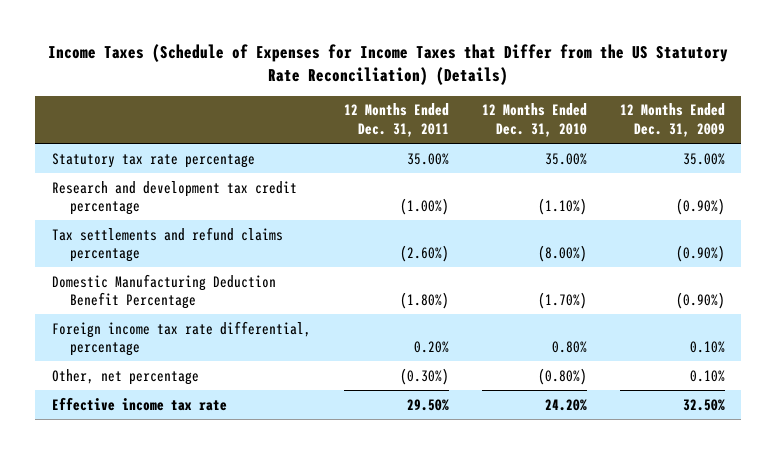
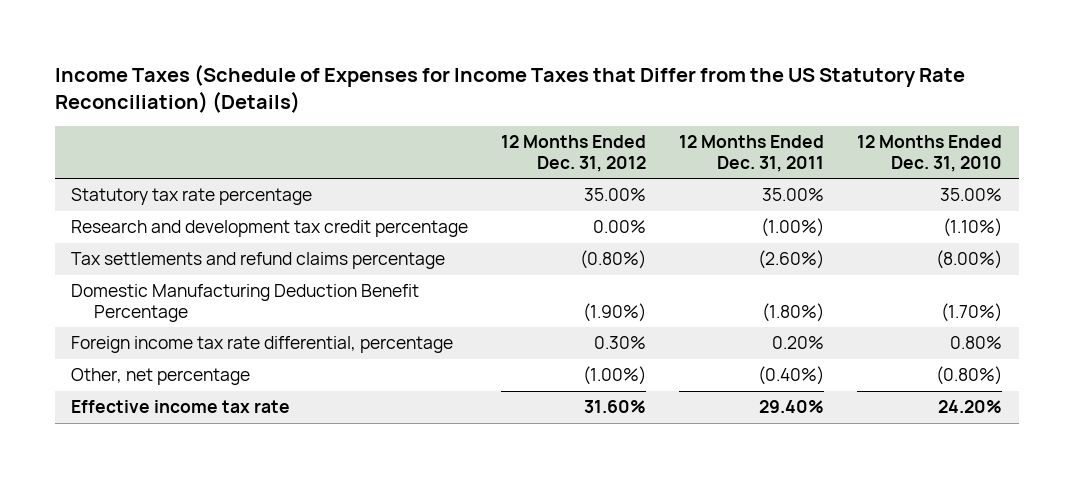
[619,103,725,138] 12 Months Ended Dec. 31, 2009 -> none
none -> [501,135,647,172] 12 Months Ended Dec. 31, 2012
[399,367,449,385] (0.30%) -> [758,366,825,386] (0.40%)
[406,398,449,411] 29.50% -> [759,400,825,414] 29.40%

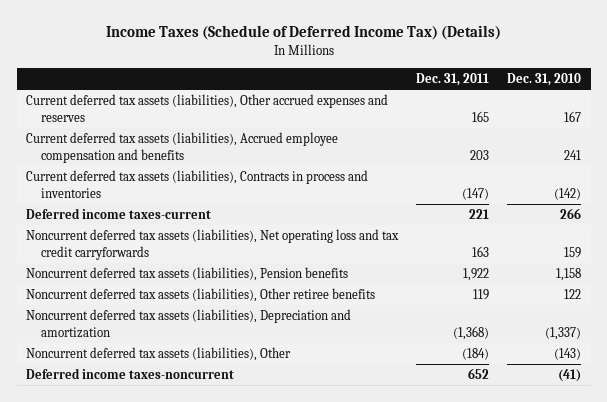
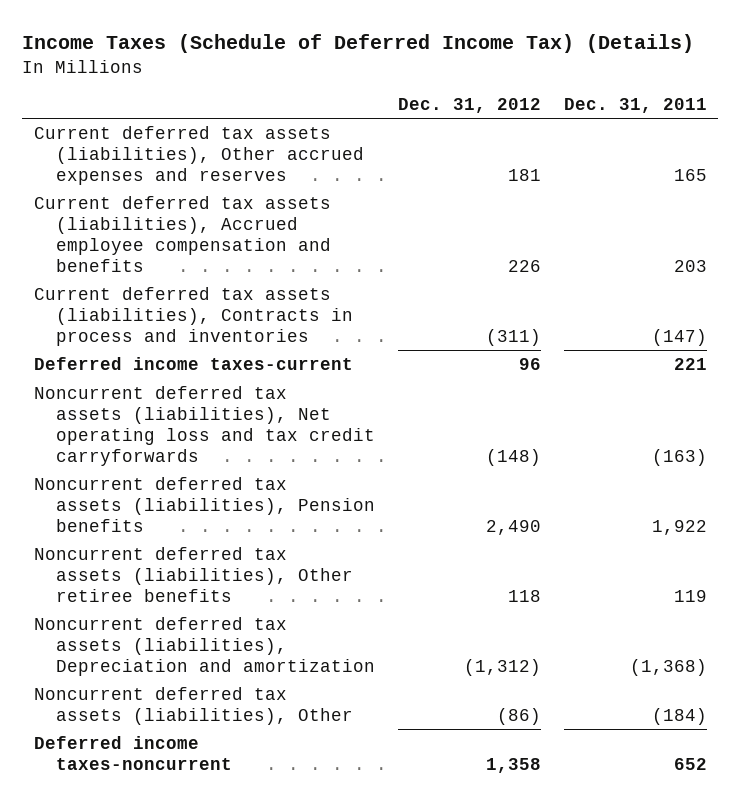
[507,73,582,87] Dec. 31, 2010 -> none
none -> [397,97,541,113] Dec. 31, 2012
[472,245,490,257] 163 -> [651,448,707,466] (163)

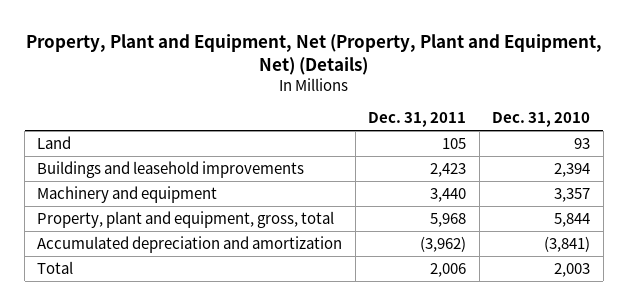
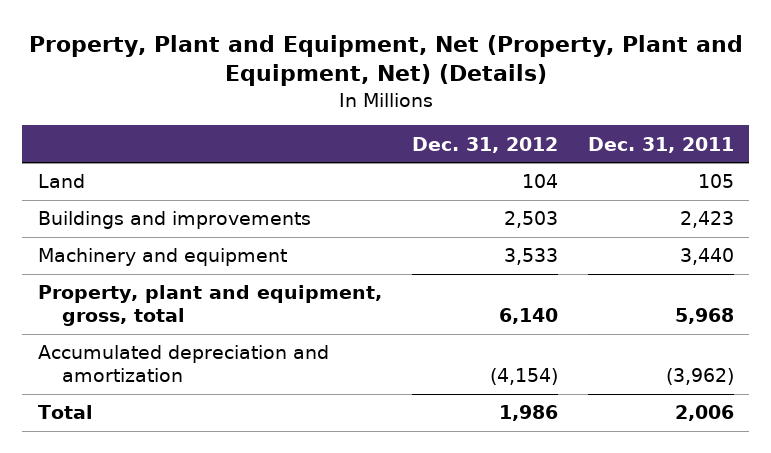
[492,112,591,128] Dec. 31, 2010 -> none
none -> [411,136,558,153] Dec. 31, 2012
[37,160,305,178] Buildings and leasehold improvements -> [37,211,311,230] Buildings and improvements

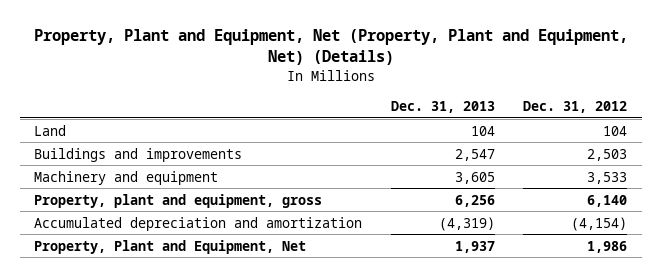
[587,136,734,153] Dec. 31, 2011 -> none
none -> [390,101,495,114] Dec. 31, 2013
[37,285,382,326] Property, plant and equipment, gross, total -> [34,193,323,208] Property, plant and equipment, gross
[37,405,93,420] Total -> [34,239,307,254] Property, Plant and Equipment, Net

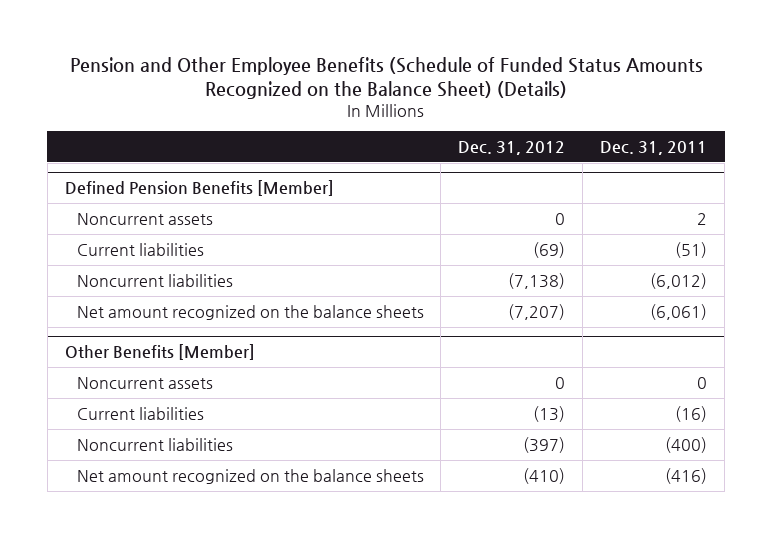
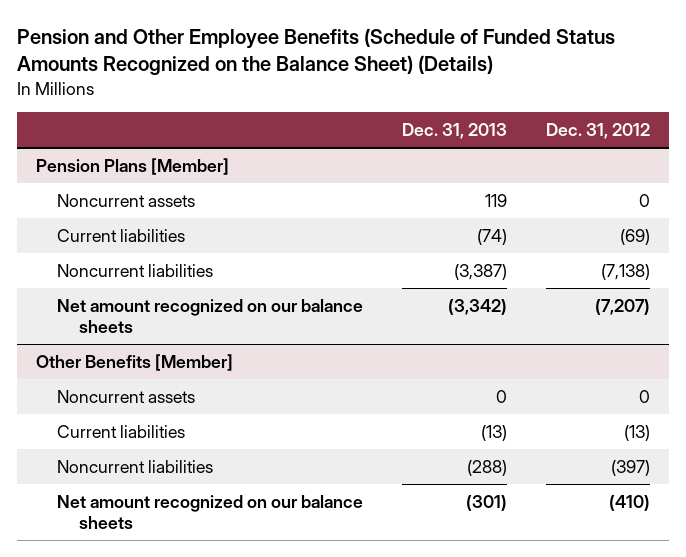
[600,140,708,155] Dec. 31, 2011 -> none
none -> [402,122,508,139] Dec. 31, 2013
[64,180,334,197] Defined Pension Benefits [Member] -> none
none -> [35,157,229,175] Pension Plans [Member]
[76,304,424,320] Net amount recognized on the balance sheets -> [57,298,364,334] Net amount recognized on our balance sheets
[76,468,424,484] Net amount recognized on the balance sheets -> [57,494,364,530] Net amount recognized on our balance sheets

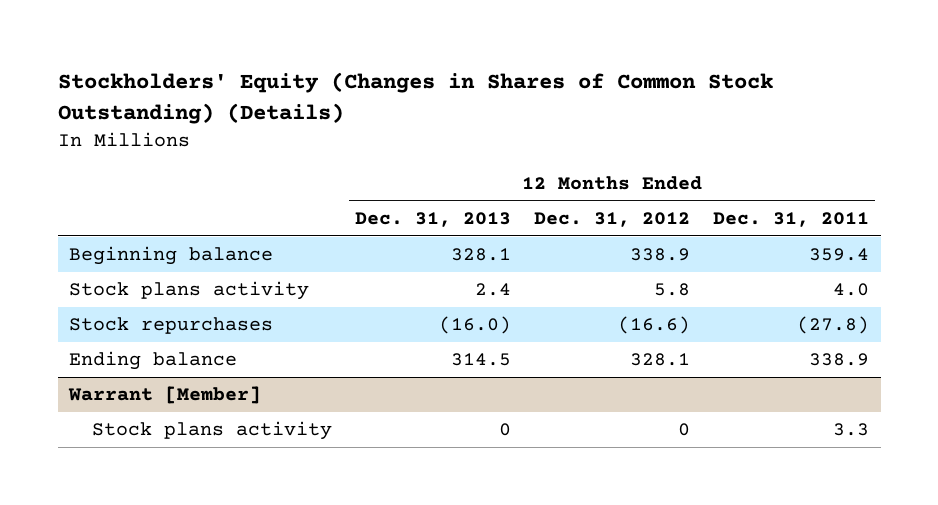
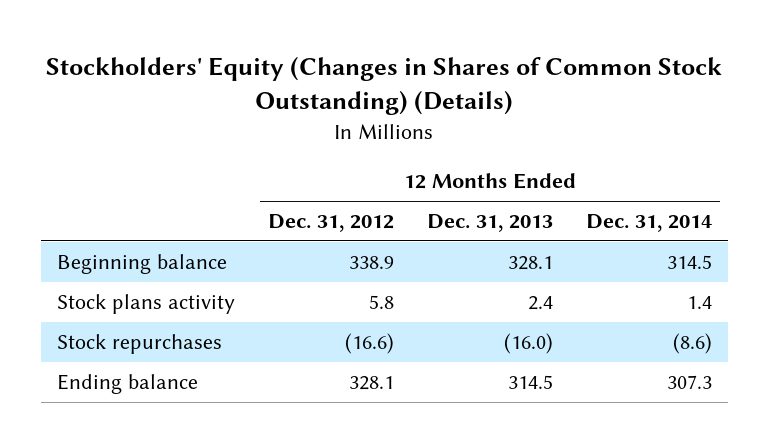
[713,211,870,227] Dec. 31, 2011 -> none
none -> [585,214,712,233] Dec. 31, 2014
[68,386,262,405] Warrant [Member] -> none
[91,421,332,441] Stock plans activity -> none

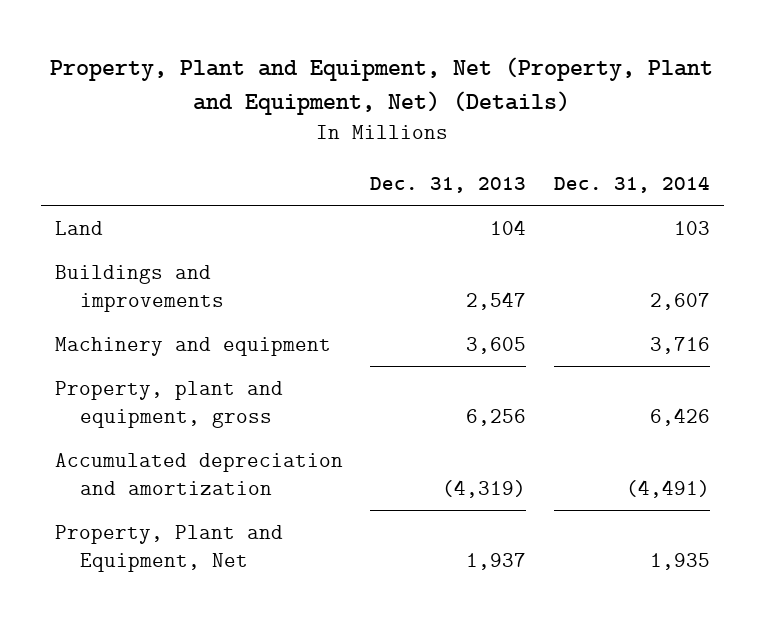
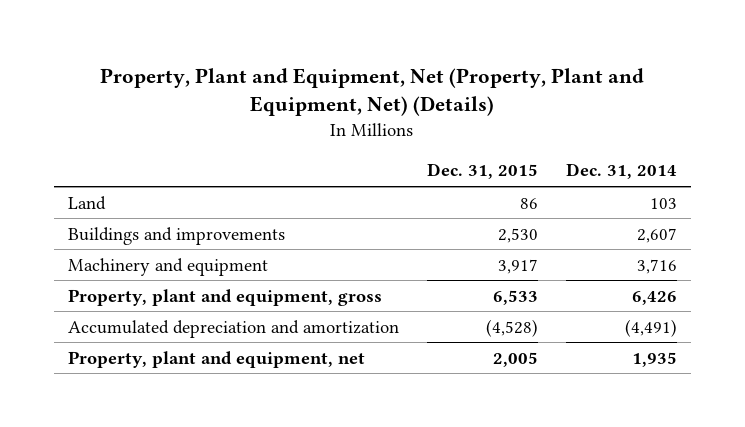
[370,176,527,193] Dec. 31, 2013 -> none
none -> [426,163,538,180] Dec. 31, 2015
[54,524,283,572] Property, Plant and Equipment, Net -> [68,350,366,368] Property, plant and equipment, net

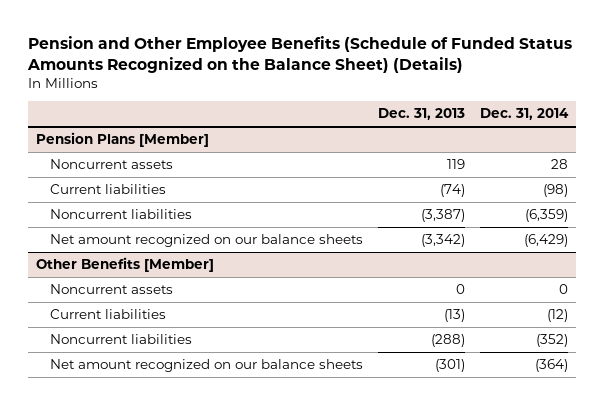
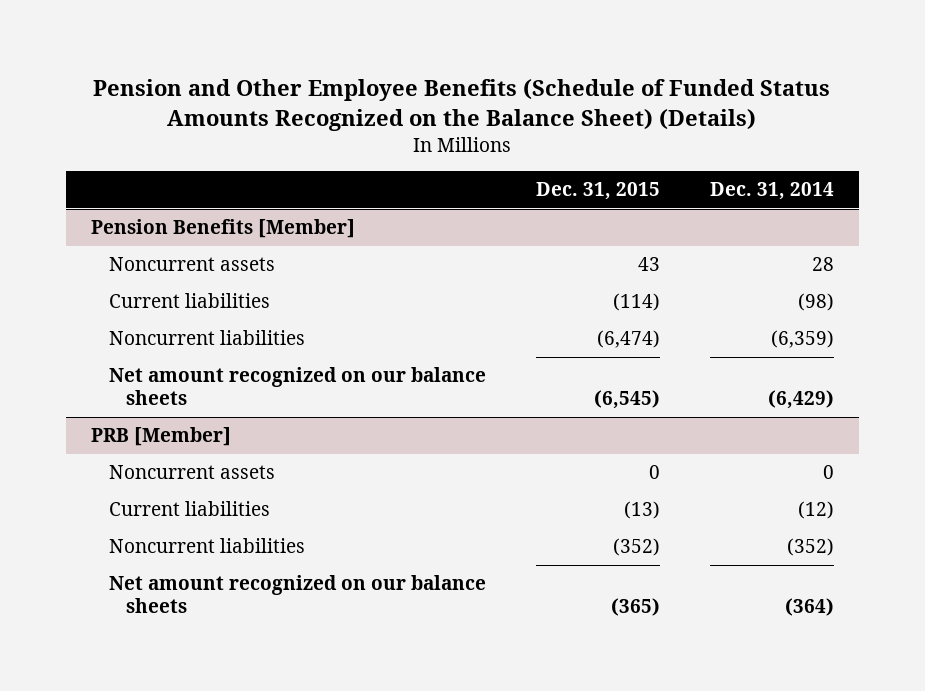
[378,108,466,121] Dec. 31, 2013 -> none
none -> [535,182,660,201] Dec. 31, 2015
[35,132,209,148] Pension Plans [Member] -> [91,219,356,239] Pension Benefits [Member]
[35,257,214,273] Other Benefits [Member] -> [91,427,232,447] PRB [Member]

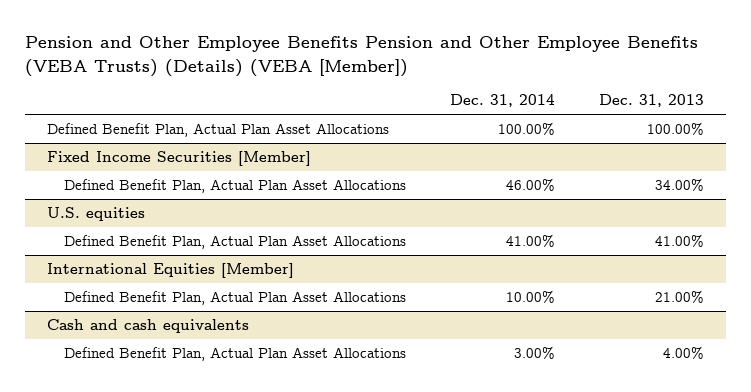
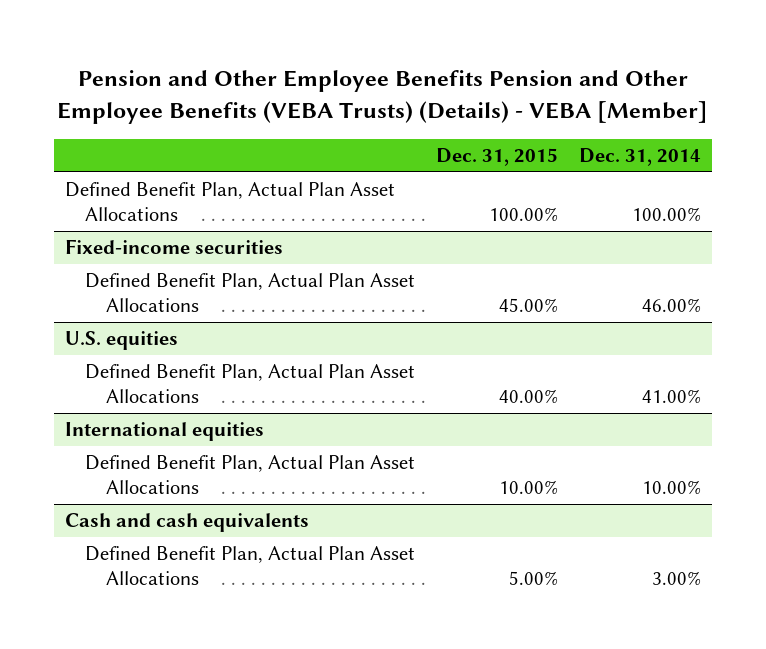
[25,36,699,77] Pension and Other Employee Benefits Pension and Other Employee Benefits (VEBA Trusts) (Details) (VEBA [Member]) -> [56,70,708,125] Pension and Other Employee Benefits Pension and Other Employee Benefits (VEBA Trusts) (Details) - VEBA [Member]
[598,94,704,108] Dec. 31, 2013 -> none
none -> [436,148,559,167] Dec. 31, 2015
[47,150,312,166] Fixed Income Securities [Member] -> [64,239,283,255] Fixed-income securities
[47,262,295,278] International Equities [Member] -> [64,422,264,442] International equities

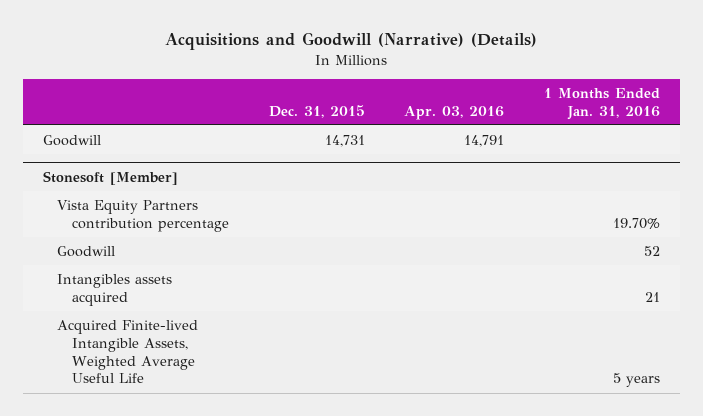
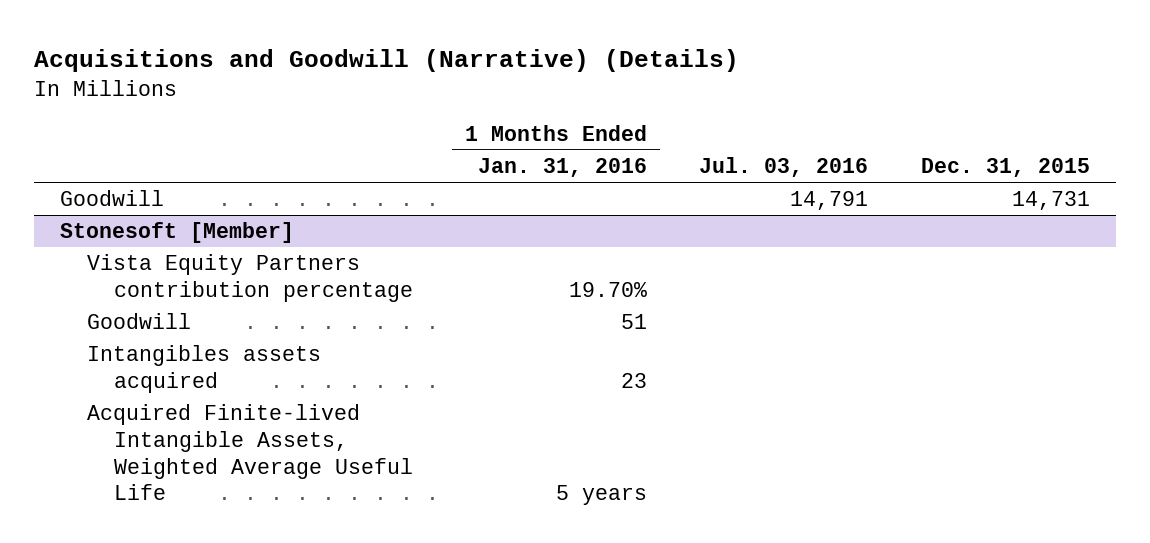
[404,105,505,120] Apr. 03, 2016 -> none
none -> [699,157,869,178] Jul. 03, 2016
[643,246,660,257] 52 -> [620,314,647,330] 51
[644,291,660,302] 21 -> [620,372,647,388] 23

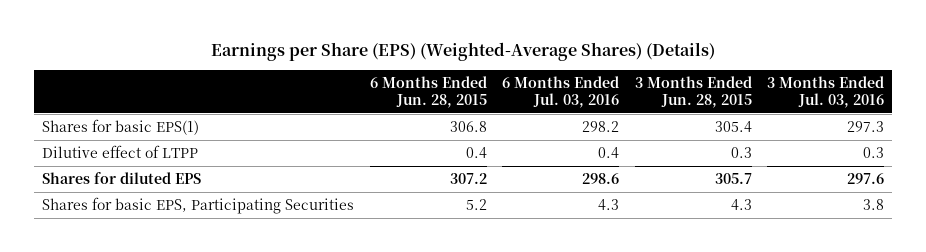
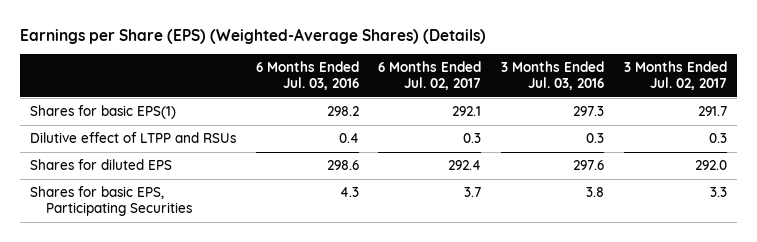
[369,75,487,108] 6 Months Ended Jun. 28, 2015 -> none
[634,75,752,108] 3 Months Ended Jun. 28, 2015 -> none
none -> [378,61,482,91] 6 Months Ended Jul. 02, 2017
none -> [623,61,727,91] 3 Months Ended Jul. 02, 2017
[42,145,199,159] Dilutive effect of LTPP -> [29,132,236,144] Dilutive effect of LTPP and RSUs

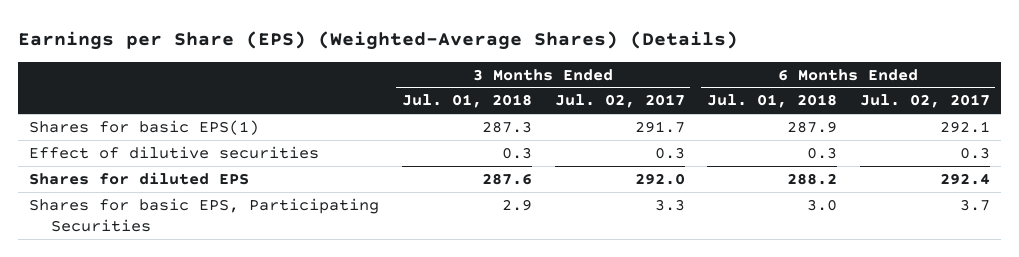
[255,61,359,91] 6 Months Ended Jul. 03, 2016 -> none
[501,61,605,91] 3 Months Ended Jul. 03, 2016 -> none
none -> [401,94,532,109] Jul. 01, 2018
none -> [707,94,838,109] Jul. 01, 2018
[29,132,236,144] Dilutive effect of LTPP and RSUs -> [29,145,320,159] Effect of dilutive securities

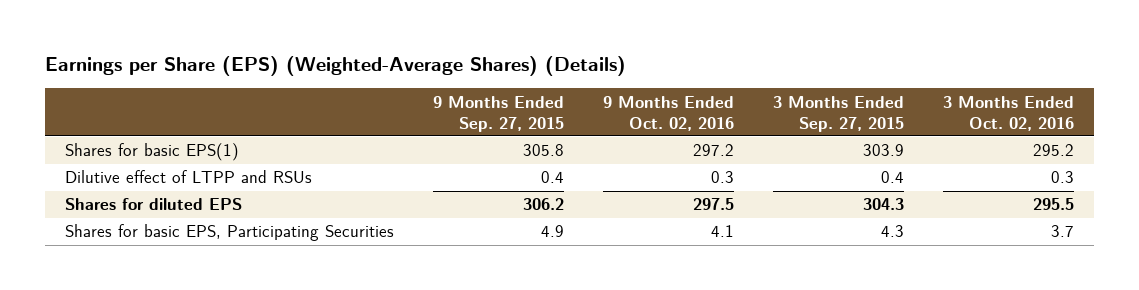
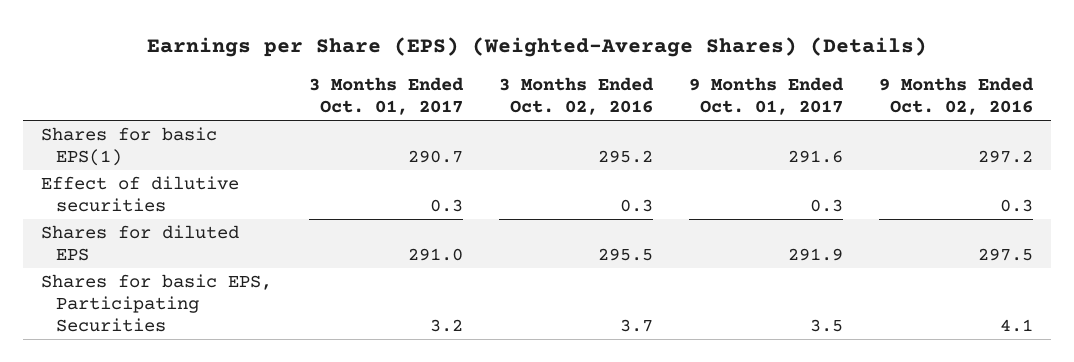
[432,95,564,132] 9 Months Ended Sep. 27, 2015 -> none
[773,95,905,132] 3 Months Ended Sep. 27, 2015 -> none
none -> [308,77,464,116] 3 Months Ended Oct. 01, 2017
none -> [688,77,844,116] 9 Months Ended Oct. 01, 2017
[64,170,312,184] Dilutive effect of LTPP and RSUs -> [41,176,240,213] Effect of dilutive securities

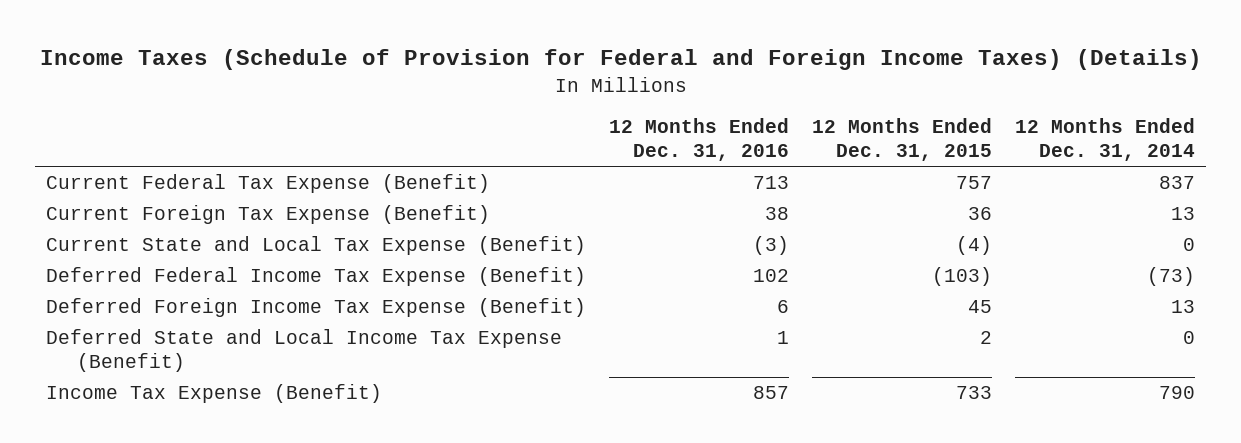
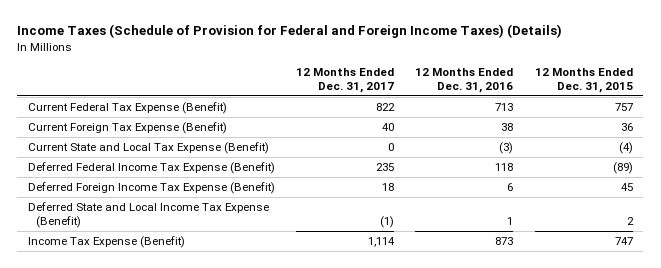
[1014,118,1195,162] 12 Months Ended Dec. 31, 2014 -> none
none -> [296,68,395,93] 12 Months Ended Dec. 31, 2017
[753,269,790,283] 102 -> [495,162,514,171] 118
[932,267,993,287] (103) -> [612,161,633,174] (89)
[753,386,790,400] 857 -> [495,236,514,245] 873
[956,386,993,400] 733 -> [614,236,633,245] 747

